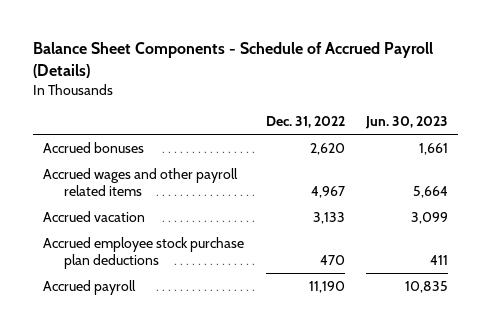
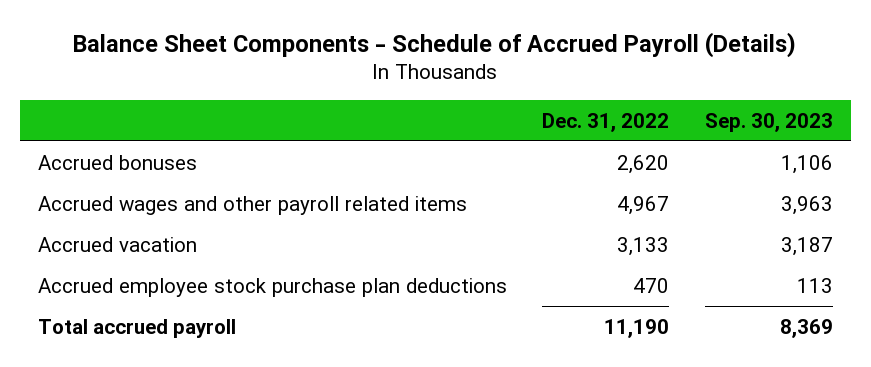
[364,116,448,130] Jun. 30, 2023 -> none
none -> [704,112,833,132] Sep. 30, 2023
[43,279,137,295] Accrued payroll -> [37,318,236,338] Total accrued payroll

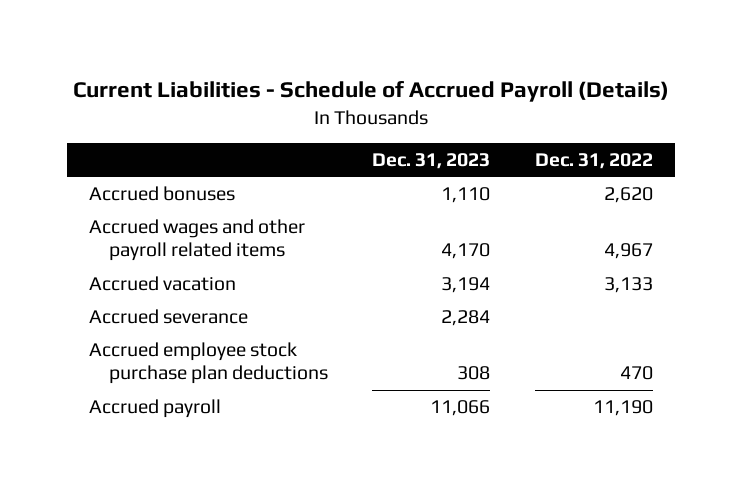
[73,31,797,58] Balance Sheet Components - Schedule of Accrued Payroll (Details) -> [72,81,669,103] Current Liabilities - Schedule of Accrued Payroll (Details)
[704,112,833,132] Sep. 30, 2023 -> none
none -> [372,153,491,170] Dec. 31, 2023
none -> [88,308,248,324] Accrued severance
[37,318,236,338] Total accrued payroll -> [88,398,221,418] Accrued payroll

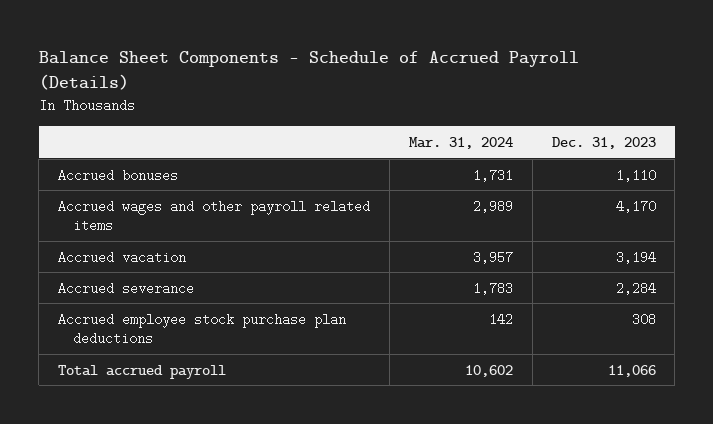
[72,81,669,103] Current Liabilities - Schedule of Accrued Payroll (Details) -> [38,51,579,91] Balance Sheet Components - Schedule of Accrued Payroll (Details)
[534,153,653,170] Dec. 31, 2022 -> none
none -> [408,136,513,149] Mar. 31, 2024
[88,398,221,418] Accrued payroll -> [57,364,226,379] Total accrued payroll

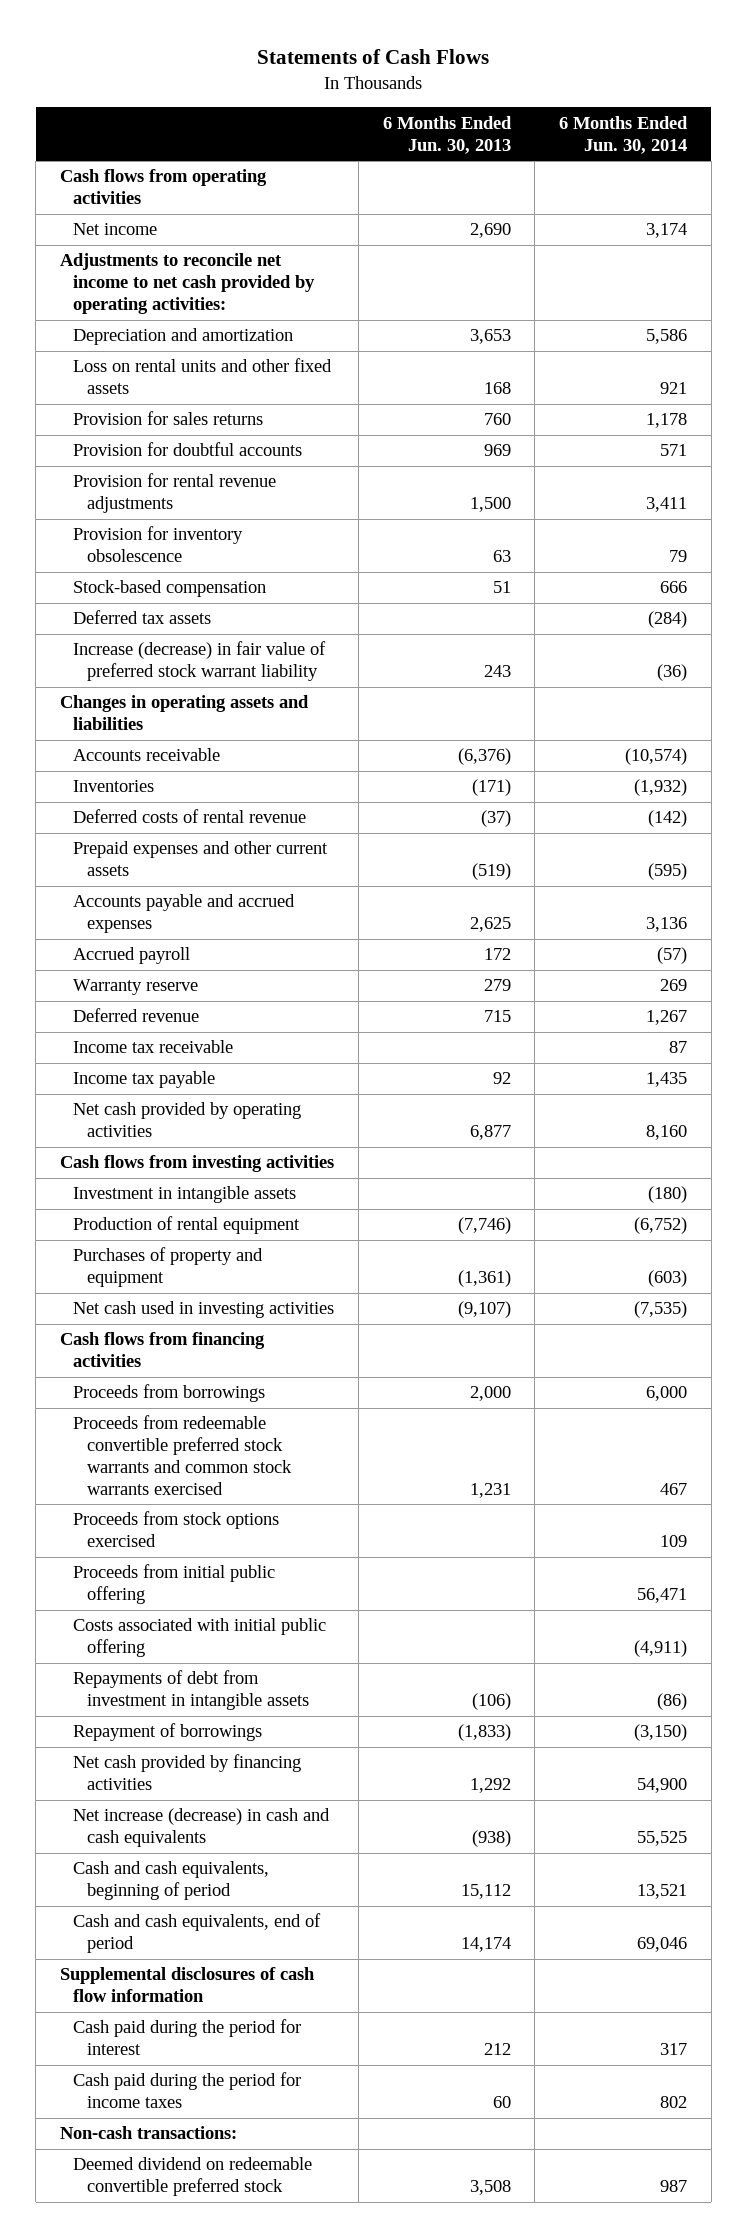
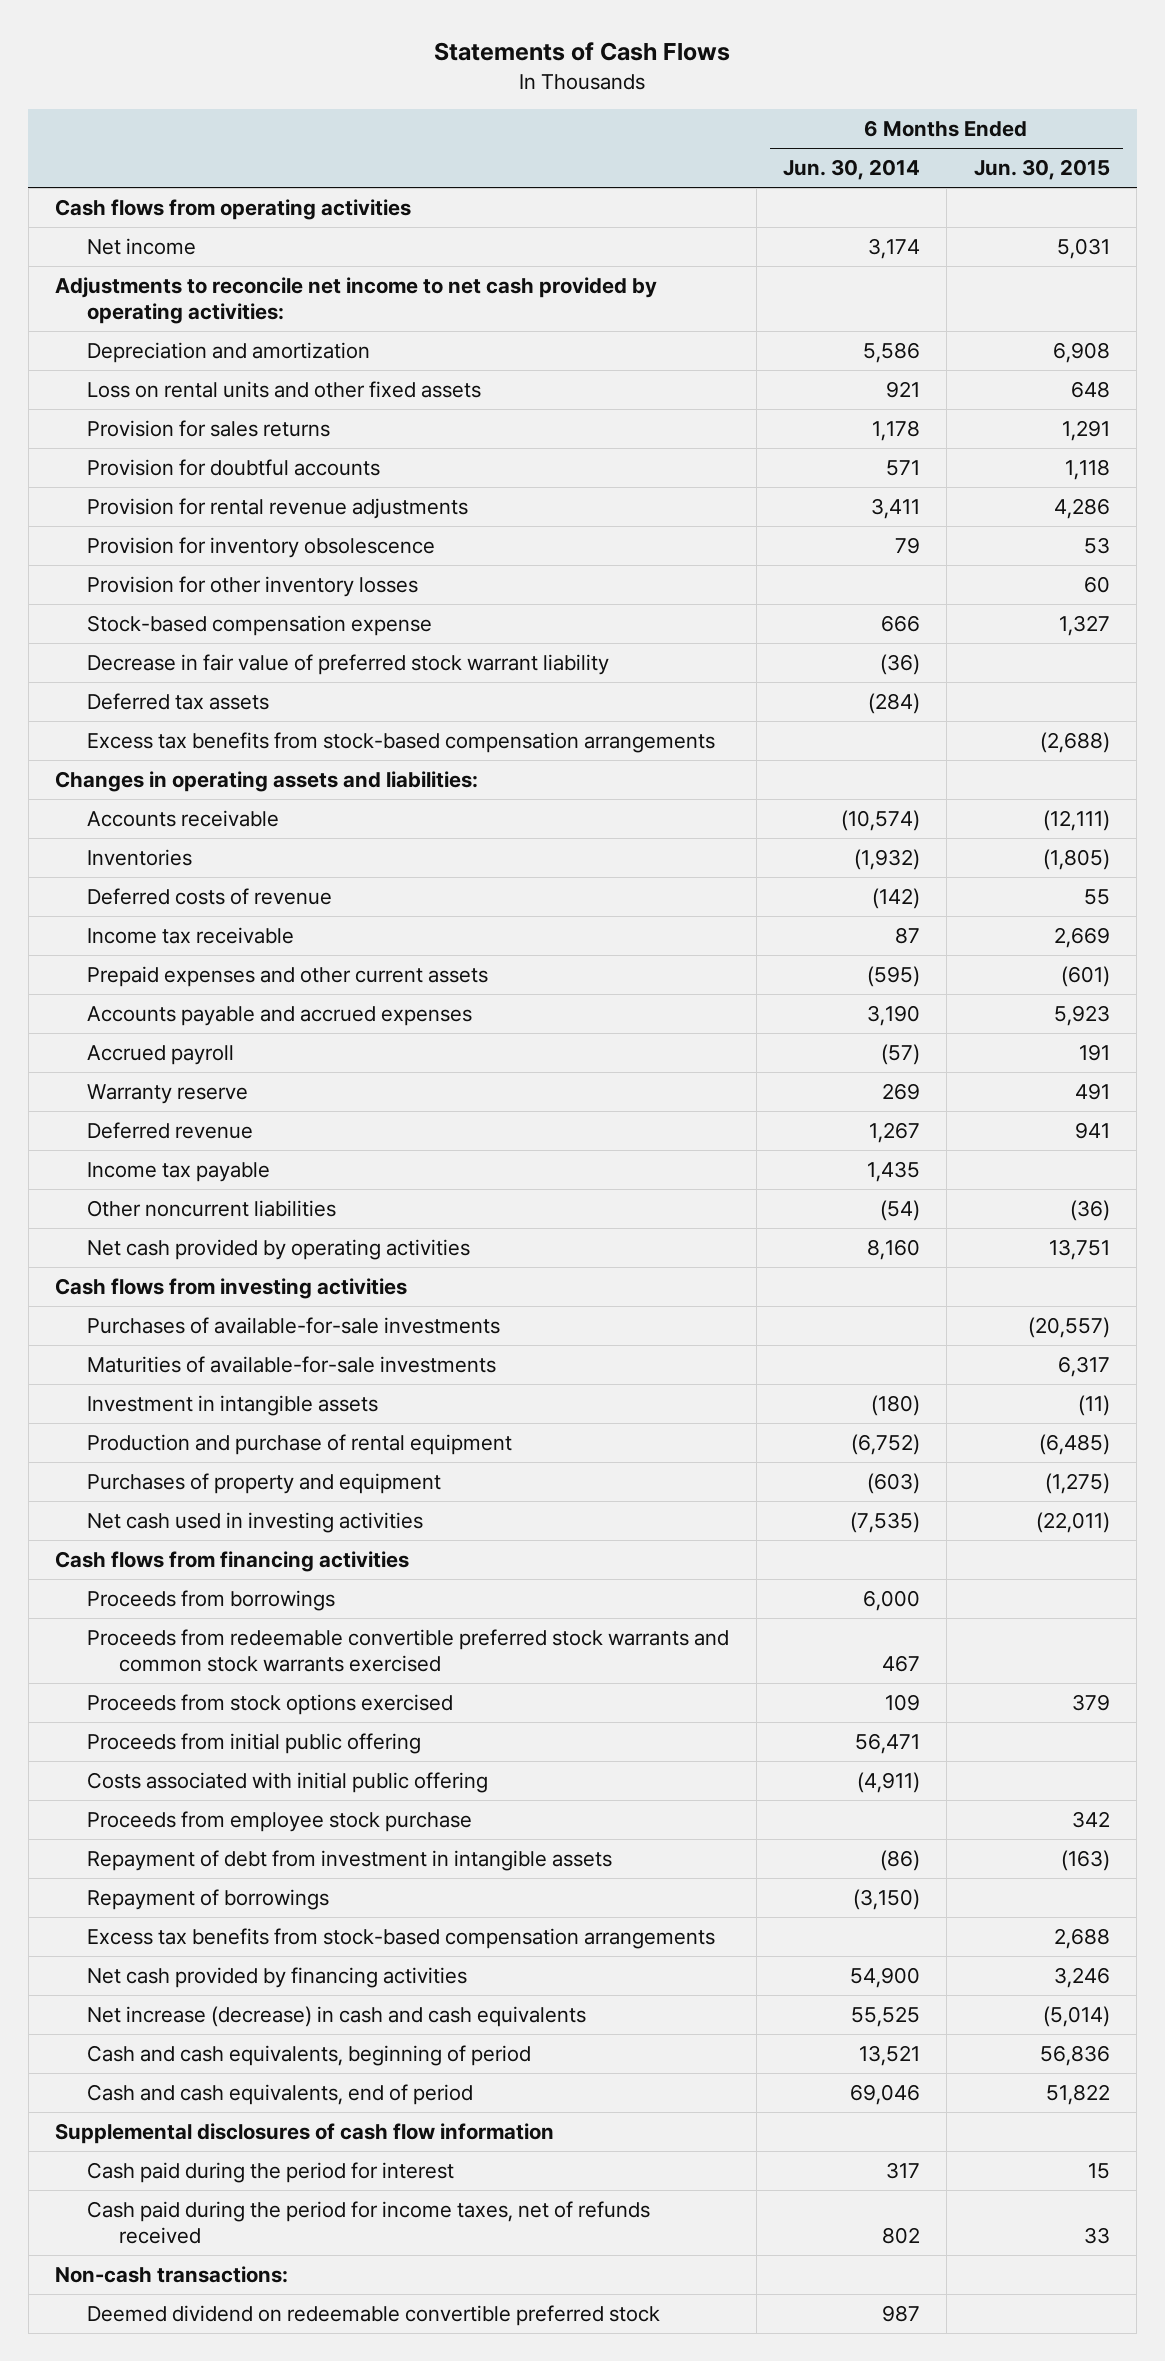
[382,115,512,154] 6 Months Ended Jun. 30, 2013 -> none
none -> [973,159,1110,181] Jun. 30, 2015
none -> [87,575,419,597] Provision for other inventory losses
[73,580,267,598] Stock-based compensation -> [87,614,433,636] Stock-based compensation expense
none -> [87,653,610,675] Decrease in fair value of preferred stock warrant liability
[73,641,327,682] Increase (decrease) in fair value of preferred stock warrant liability -> none
none -> [87,731,716,753] Excess tax benefits from stock-based compensation arrangements
[59,695,309,731] Changes in operating assets and liabilities -> [54,770,478,792] Changes in operating assets and liabilities:
[73,809,307,824] Deferred costs of rental revenue -> [87,887,333,905] Deferred costs of revenue
[73,1040,234,1054] Income tax receivable -> [87,926,295,944] Income tax receivable
[645,917,687,933] 3,136 -> [866,1004,920,1026] 3,190
none -> [87,1199,337,1217] Other noncurrent liabilities
none -> [87,1316,501,1334] Purchases of available-for-sale investments
none -> [87,1355,497,1373] Maturities of available-for-sale investments
[73,1216,301,1235] Production of rental equipment -> [87,1433,513,1455] Production and purchase of rental equipment
none -> [87,1810,473,1832] Proceeds from employee stock purchase
[73,1670,309,1711] Repayments of debt from investment in intangible assets -> [87,1849,613,1871] Repayment of debt from investment in intangible assets
none -> [87,1927,716,1949] Excess tax benefits from stock-based compensation arrangements
[73,2072,302,2109] Cash paid during the period for income taxes -> [87,2200,651,2245] Cash paid during the period for income taxes, net of refunds received

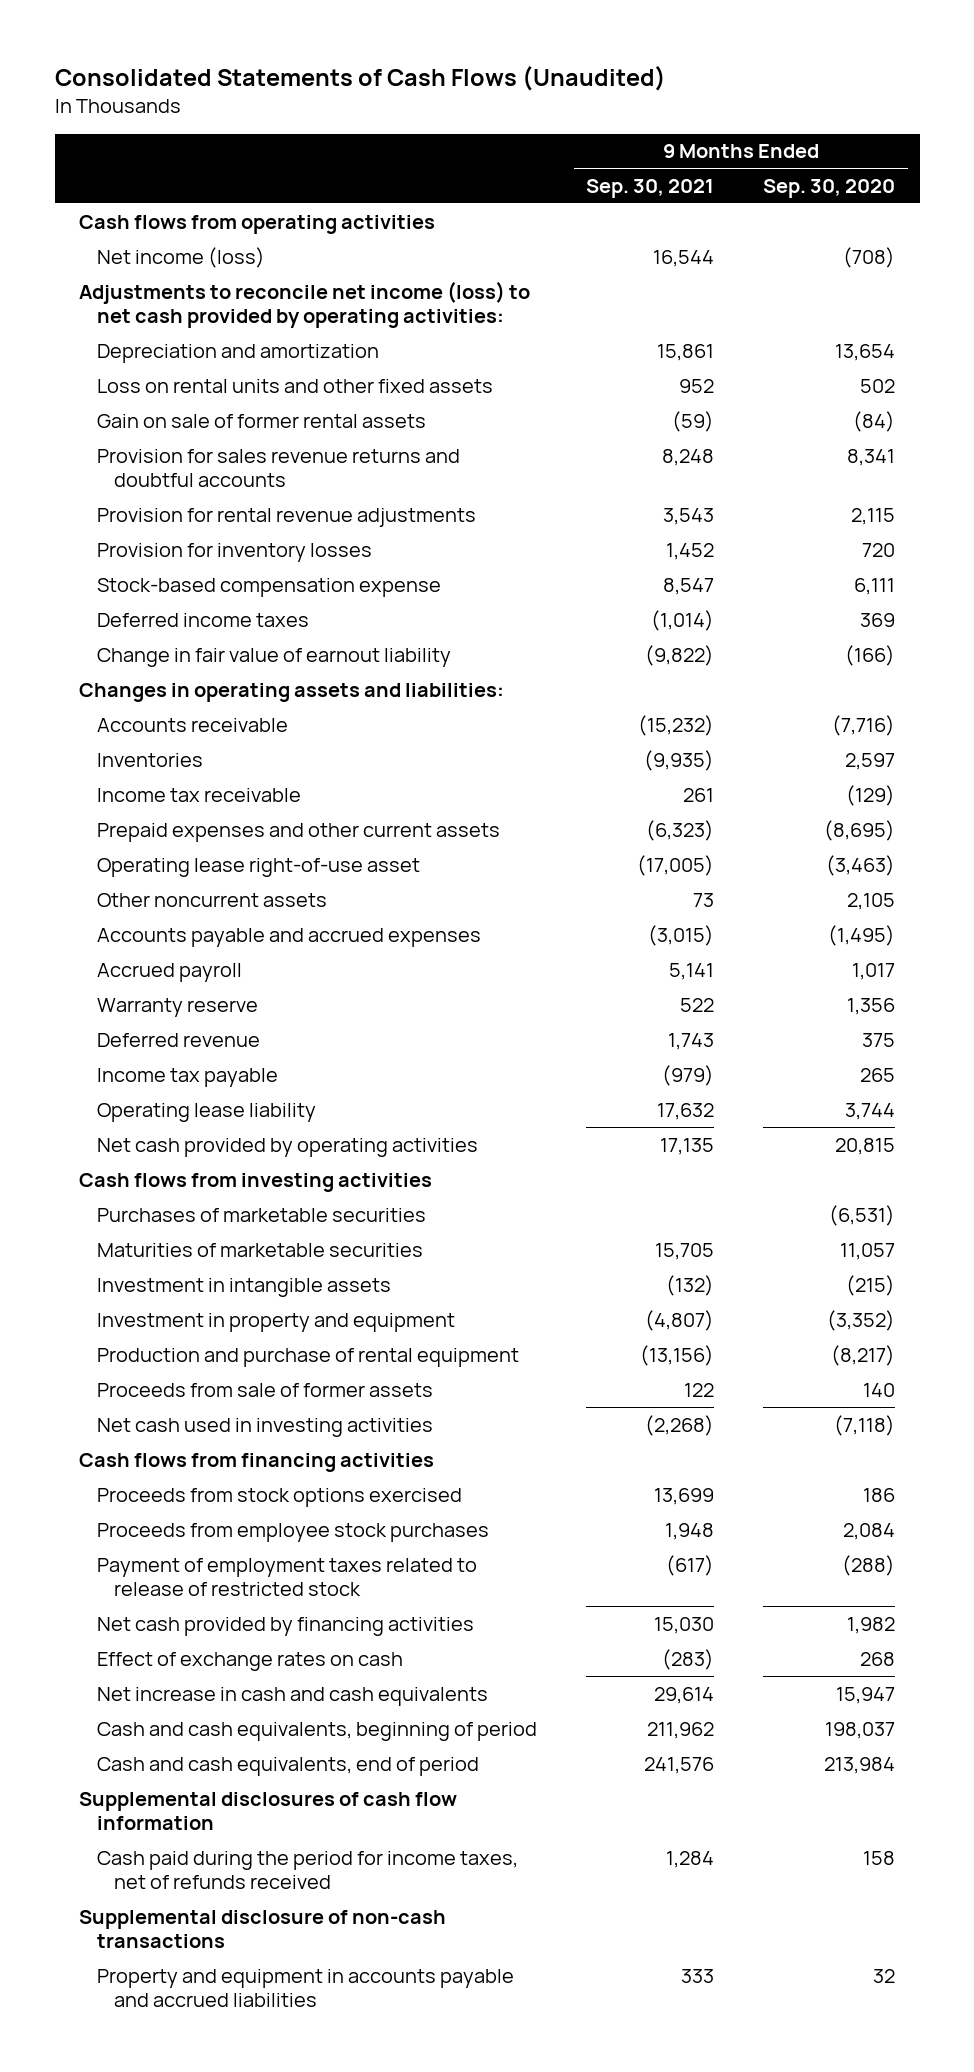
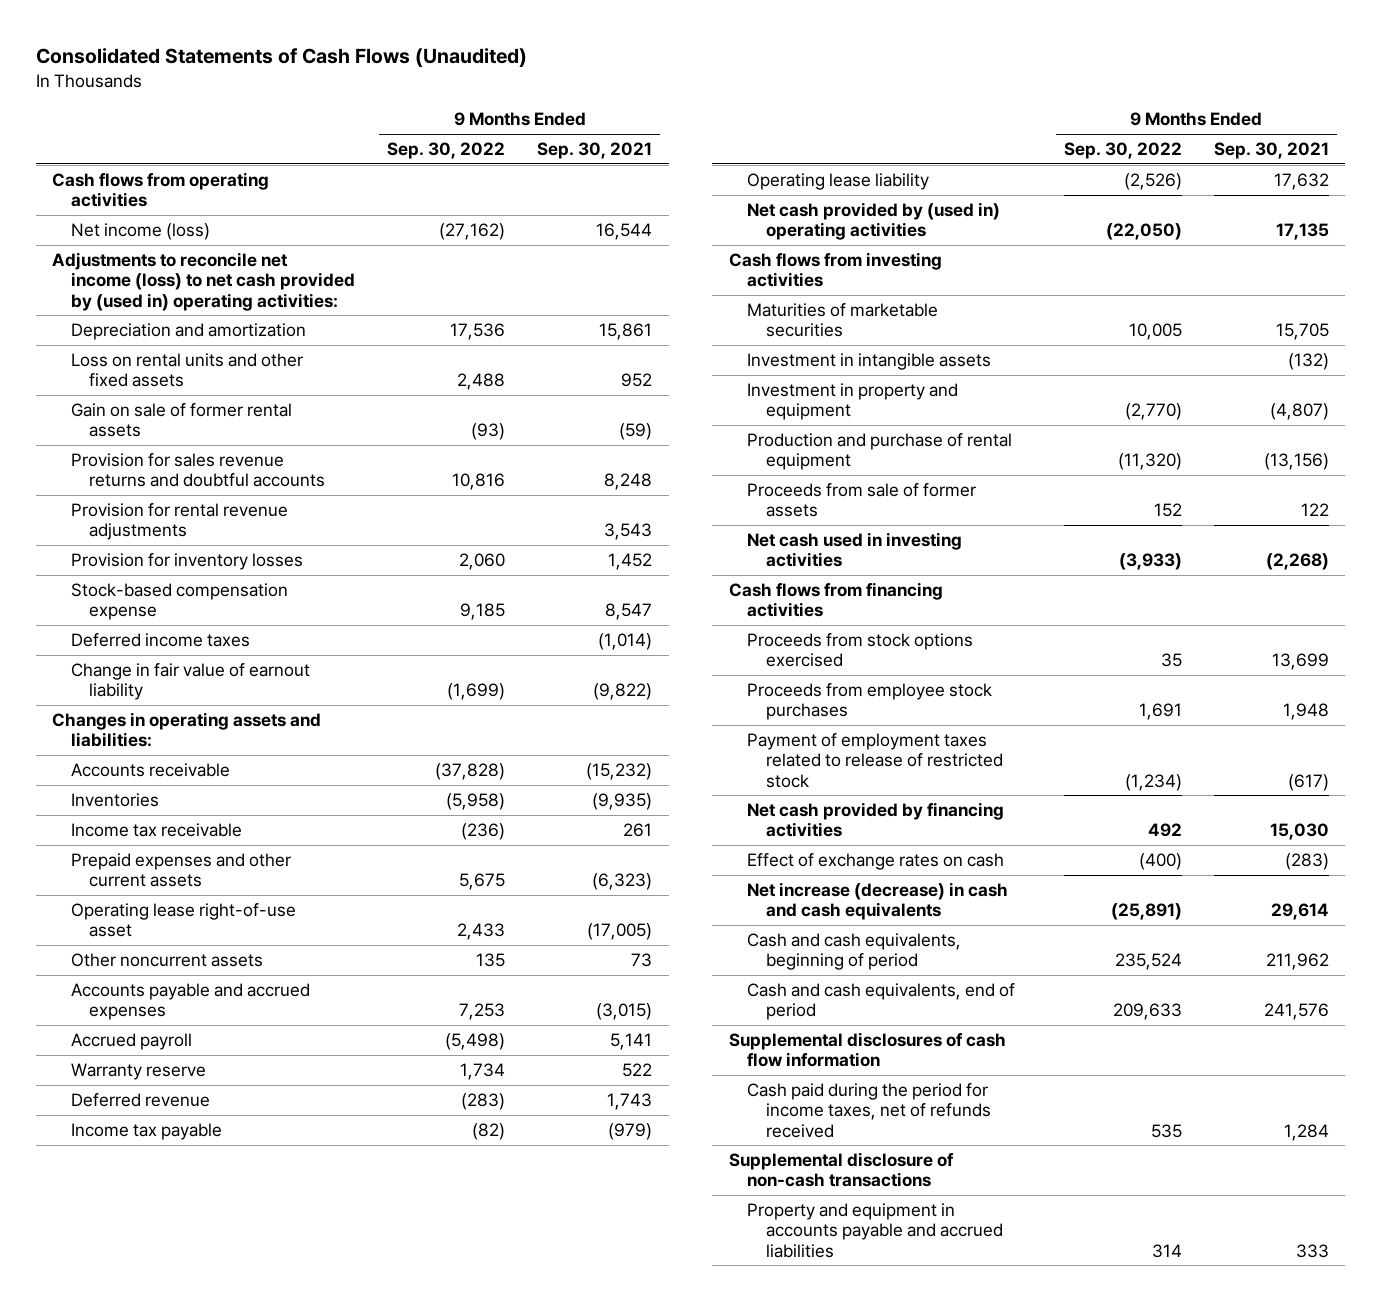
[763,178,896,198] Sep. 30, 2020 -> none
none -> [387,142,506,160] Sep. 30, 2022
[79,280,531,329] Adjustments to reconcile net income (loss) to net cash provided by operating activities: -> [51,252,355,311] Adjustments to reconcile net income (loss) to net cash provided by (used in) operating activities:
[96,1137,478,1157] Net cash provided by operating activities -> [747,202,1001,241] Net cash provided by (used in) operating activities
[96,1207,426,1222] Purchases of marketable securities -> none
[96,1686,488,1706] Net increase in cash and cash equivalents -> [747,882,1009,921] Net increase (decrease) in cash and cash equivalents

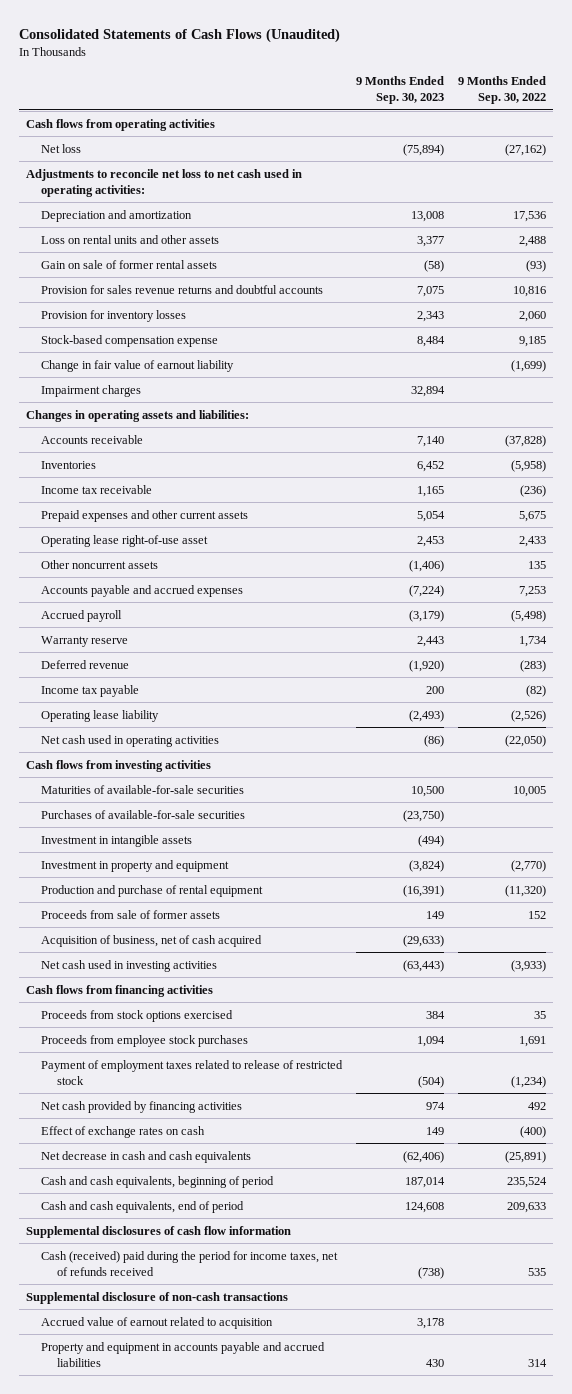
[537,142,653,160] Sep. 30, 2021 -> none
none -> [356,76,445,105] 9 Months Ended Sep. 30, 2023
[70,223,210,241] Net income (loss) -> [41,143,82,153] Net loss
[51,252,355,311] Adjustments to reconcile net income (loss) to net cash provided by (used in) operating activities: -> [25,168,302,197] Adjustments to reconcile net loss to net cash used in operating activities:
[70,353,303,388] Loss on rental units and other fixed assets -> [41,234,220,244] Loss on rental units and other assets
[70,503,288,541] Provision for rental revenue adjustments -> none
[70,633,250,648] Deferred income taxes -> none
none -> [41,384,142,397] Impairment charges
[747,202,1001,241] Net cash provided by (used in) operating activities -> [41,734,220,747] Net cash used in operating activities
[747,303,939,338] Maturities of marketable securities -> [41,784,245,794] Maturities of available-for-sale securities
none -> [41,809,246,819] Purchases of available-for-sale securities
none -> [41,934,263,947] Acquisition of business, net of cash acquired
[747,882,1009,921] Net increase (decrease) in cash and cash equivalents -> [41,1150,252,1163] Net decrease in cash and cash equivalents
[747,1083,992,1138] Cash paid during the period for income taxes, net of refunds received -> [41,1250,339,1276] Cash (received) paid during the period for income taxes, net of refunds received
none -> [41,1316,274,1329] Accrued value of earnout related to acquisition

